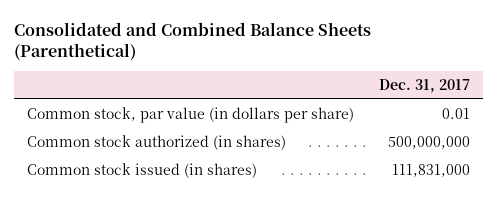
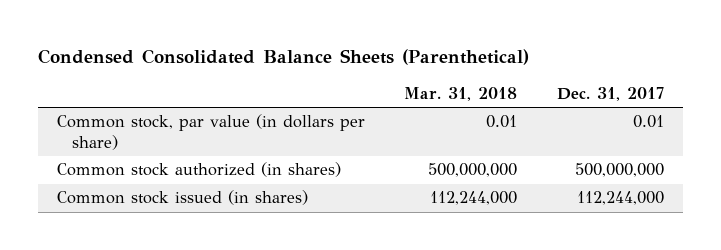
[14,21,372,62] Consolidated and Combined Balance Sheets (Parenthetical) -> [37,49,529,66] Condensed Consolidated Balance Sheets (Parenthetical)
none -> [404,87,518,102] Mar. 31, 2018
[392,163,471,177] 111,831,000 -> [576,191,664,206] 112,244,000

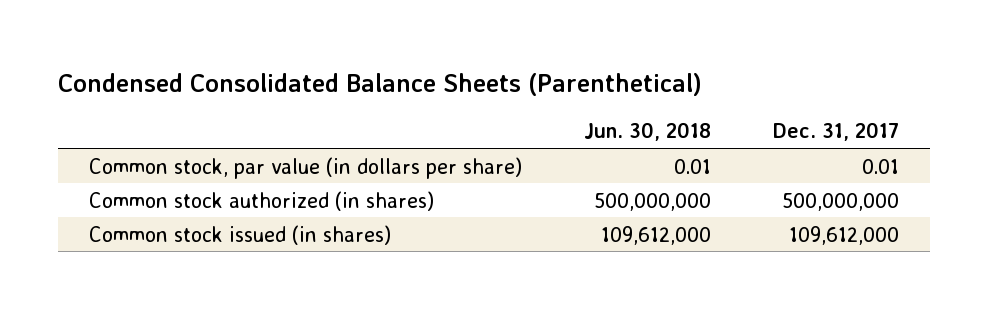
[404,87,518,102] Mar. 31, 2018 -> none
none -> [584,122,712,142] Jun. 30, 2018
[576,191,664,206] 112,244,000 -> [788,225,899,245] 109,612,000

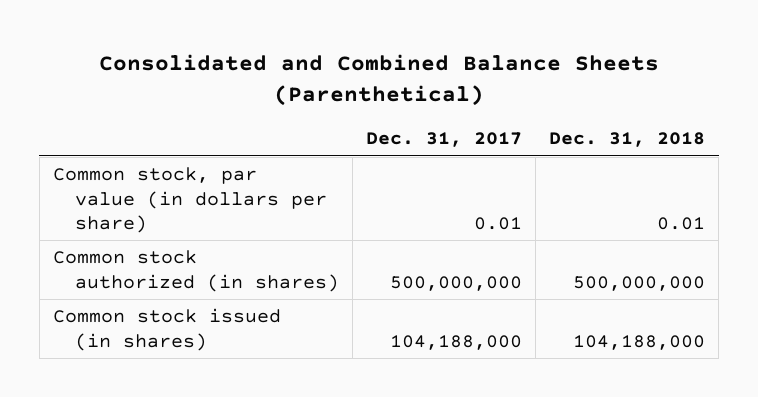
[58,73,703,97] Condensed Consolidated Balance Sheets (Parenthetical) -> [99,54,660,106] Consolidated and Combined Balance Sheets (Parenthetical)
[584,122,712,142] Jun. 30, 2018 -> none
none -> [549,132,706,148] Dec. 31, 2018
[788,225,899,245] 109,612,000 -> [390,334,523,350] 104,188,000

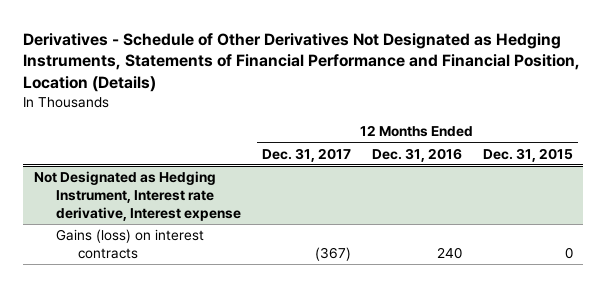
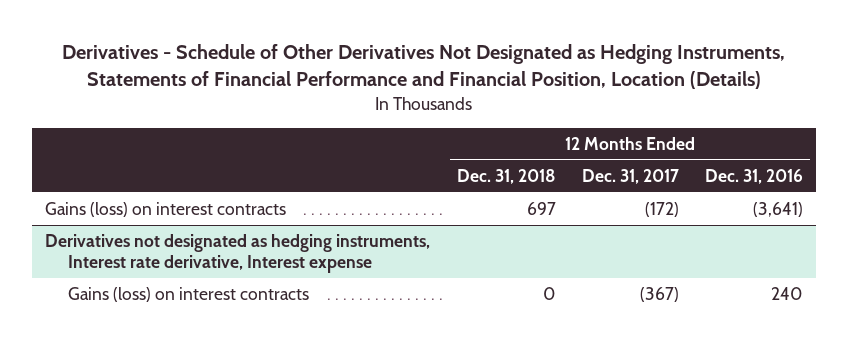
[482,147,573,162] Dec. 31, 2015 -> none
none -> [456,168,556,184] Dec. 31, 2018
none -> [45,202,287,218] Gains (loss) on interest contracts
[33,170,241,221] Not Designated as Hedging Instrument, Interest rate derivative, Interest expense -> [45,234,431,274] Derivatives not designated as hedging instruments, Interest rate derivative, Interest expense

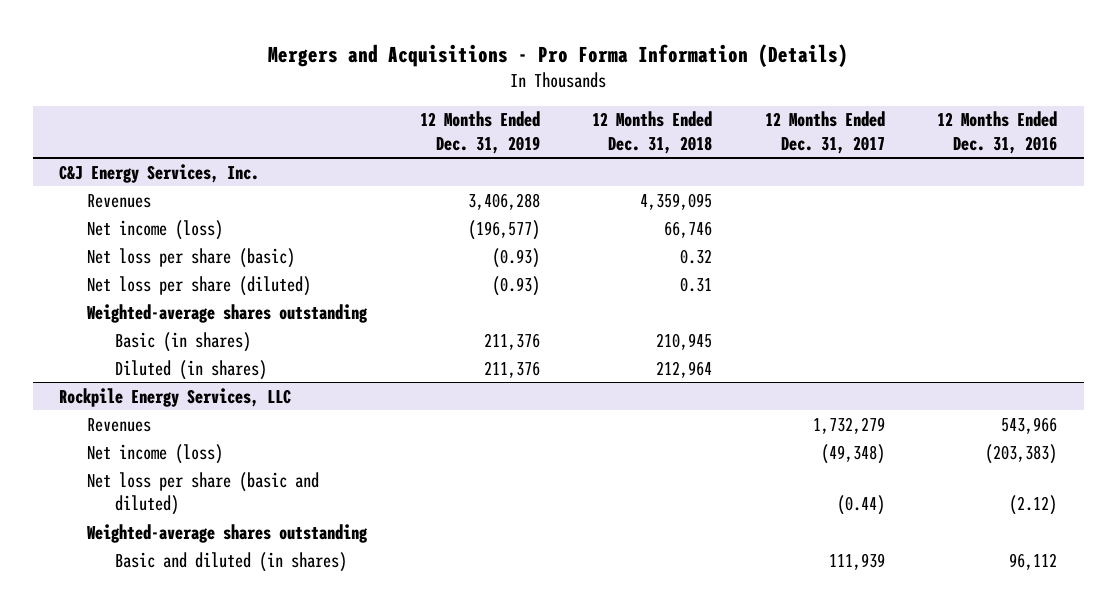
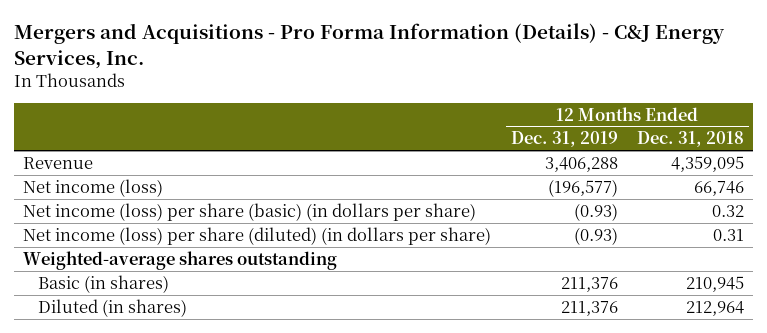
[268,43,849,67] Mergers and Acquisitions - Pro Forma Information (Details) -> [13,23,725,69] Mergers and Acquisitions - Pro Forma Information (Details) - C&J Energy Services, Inc.
[764,111,885,154] 12 Months Ended Dec. 31, 2017 -> none
[937,111,1058,154] 12 Months Ended Dec. 31, 2016 -> none
[59,163,260,183] C&J Energy Services, Inc. -> none
[87,193,152,208] Revenues -> [23,156,94,169] Revenue
[87,247,296,268] Net loss per share (basic) -> [23,202,477,221] Net income (loss) per share (basic) (in dollars per share)
[87,275,312,296] Net loss per share (diluted) -> [23,226,492,245] Net income (loss) per share (diluted) (in dollars per share)
[59,387,292,407] Rockpile Energy Services, LLC -> none
[87,417,152,432] Revenues -> none
[87,443,224,464] Net income (loss) -> none
[87,471,320,515] Net loss per share (basic and diluted) -> none
[87,523,369,543] Weighted-average shares outstanding -> none
[115,551,348,572] Basic and diluted (in shares) -> none

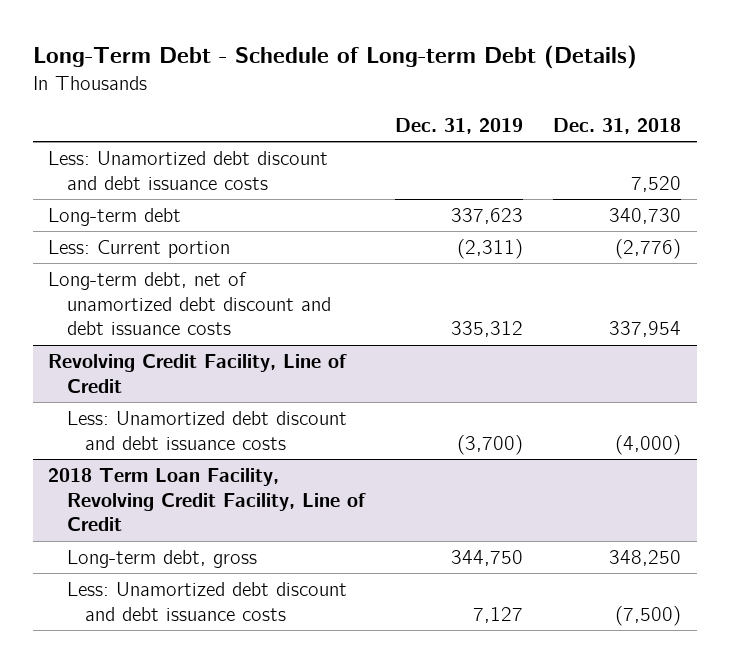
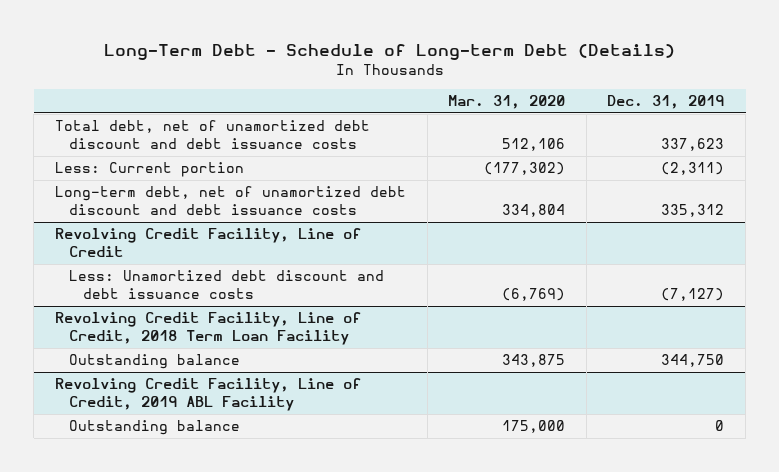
[553,117,682,134] Dec. 31, 2018 -> none
none -> [448,95,566,110] Mar. 31, 2020
[48,150,329,190] Less: Unamortized debt discount and debt issuance costs -> none
[48,207,182,226] Long-term debt -> [54,120,370,150] Total debt, net of unamortized debt discount and debt issuance costs
[66,581,347,621] Less: Unamortized debt discount and debt issuance costs -> none
[456,434,523,455] (3,700) -> [661,288,725,302] (7,127)
[48,467,366,532] 2018 Term Loan Facility, Revolving Credit Facility, Line of Credit -> [54,312,361,346] Revolving Credit Facility, Line of Credit, 2018 Term Loan Facility
[66,549,257,568] Long-term debt, gross -> [68,354,240,370] Outstanding balance
none -> [54,378,361,412] Revolving Credit Facility, Line of Credit, 2019 ABL Facility
none -> [68,420,240,436] Outstanding balance

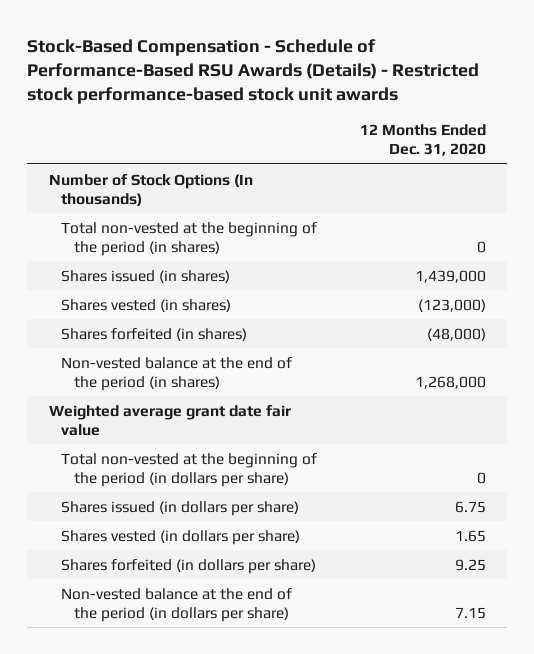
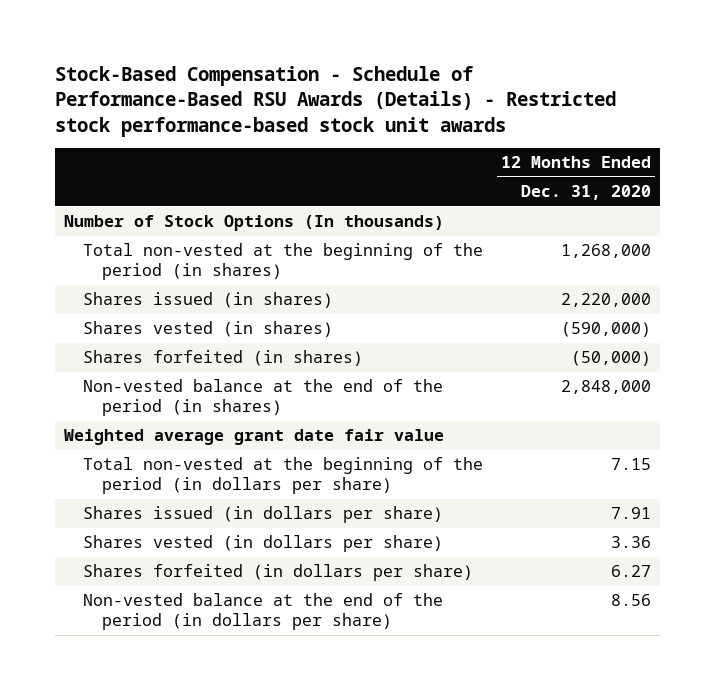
[476,240,486,253] 0 -> [560,244,651,259] 1,268,000
[414,269,486,283] 1,439,000 -> [560,293,651,308] 2,220,000
[417,298,486,312] (123,000) -> [560,322,651,338] (590,000)
[426,327,486,341] (48,000) -> [570,351,651,367] (50,000)
[414,375,486,389] 1,268,000 -> [560,380,651,395] 2,848,000
[476,471,486,484] 0 -> [610,458,651,471] 7.15
[454,500,486,513] 6.75 -> [610,507,651,520] 7.91
[454,529,486,542] 1.65 -> [610,536,651,549] 3.36
[454,558,486,571] 9.25 -> [610,565,651,578] 6.27
[454,606,486,619] 7.15 -> [610,594,651,607] 8.56

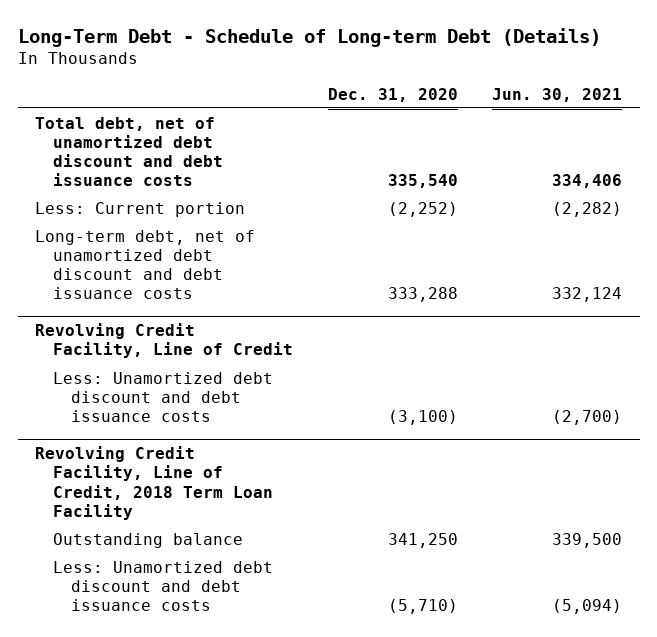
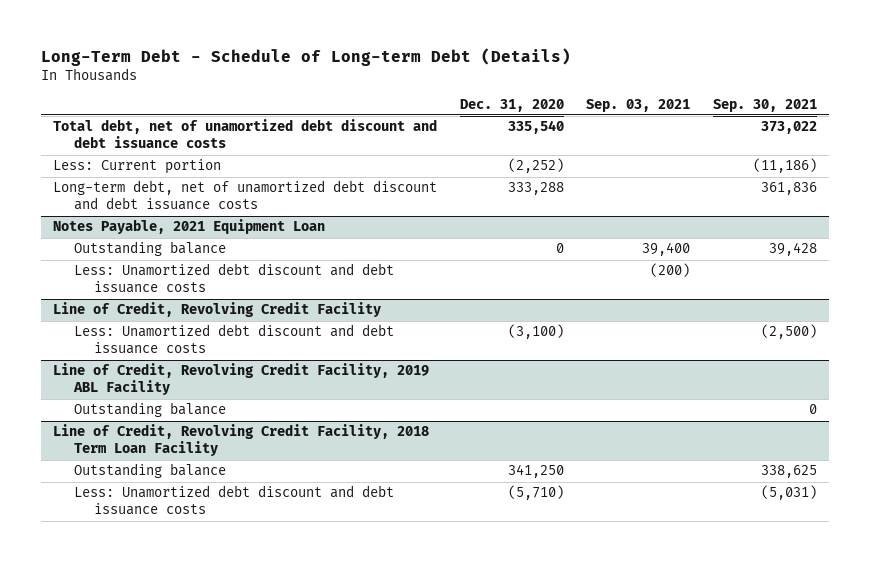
[492,87,623,102] Jun. 30, 2021 -> none
none -> [586,98,691,112] Sep. 03, 2021
none -> [713,98,818,112] Sep. 30, 2021
none -> [52,219,325,235] Notes Payable, 2021 Equipment Loan
none -> [73,241,226,257] Outstanding balance
none -> [73,263,394,294] Less: Unamortized debt discount and debt issuance costs
[35,323,294,359] Revolving Credit Facility, Line of Credit -> [52,302,381,318] Line of Credit, Revolving Credit Facility
none -> [52,363,429,396] Line of Credit, Revolving Credit Facility, 2019 ABL Facility
none -> [73,402,226,418] Outstanding balance
[35,446,274,520] Revolving Credit Facility, Line of Credit, 2018 Term Loan Facility -> [52,424,429,457] Line of Credit, Revolving Credit Facility, 2018 Term Loan Facility

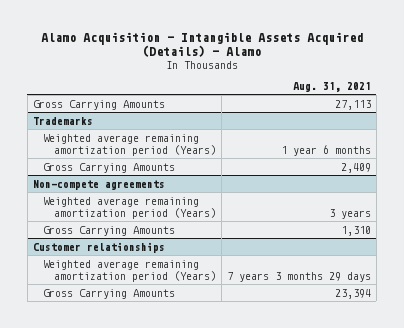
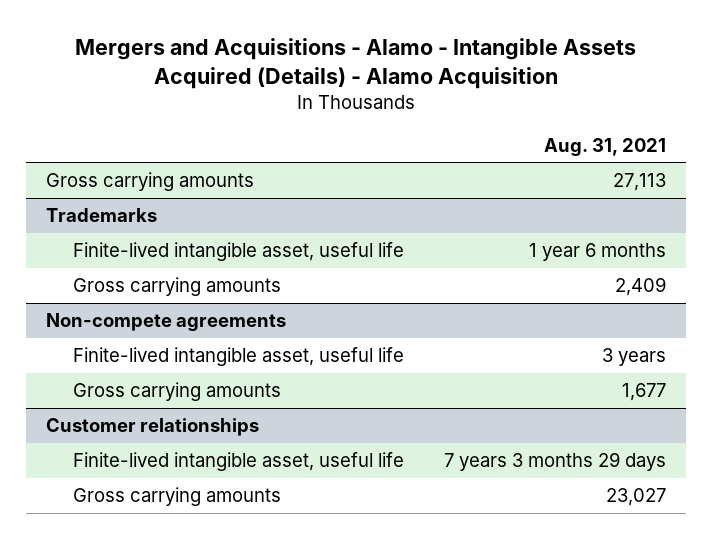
[40,31,363,58] Alamo Acquisition - Intangible Assets Acquired (Details) - Alamo -> [74,37,636,89] Mergers and Acquisitions - Alamo - Intangible Assets Acquired (Details) - Alamo Acquisition
[33,99,166,110] Gross Carrying Amounts -> [45,172,254,192] Gross carrying amounts
[43,133,216,156] Weighted average remaining amortization period (Years) -> [72,242,404,262] Finite-lived intangible asset, useful life
[43,162,176,173] Gross Carrying Amounts -> [72,277,281,297] Gross carrying amounts
[43,196,216,219] Weighted average remaining amortization period (Years) -> [72,347,404,367] Finite-lived intangible asset, useful life
[43,225,176,236] Gross Carrying Amounts -> [72,382,281,402] Gross carrying amounts
[340,225,371,236] 1,310 -> [621,383,666,402] 1,677
[43,259,216,282] Weighted average remaining amortization period (Years) -> [72,452,404,472] Finite-lived intangible asset, useful life
[43,288,176,299] Gross Carrying Amounts -> [72,487,281,507] Gross carrying amounts
[334,288,371,299] 23,394 -> [605,488,666,507] 23,027

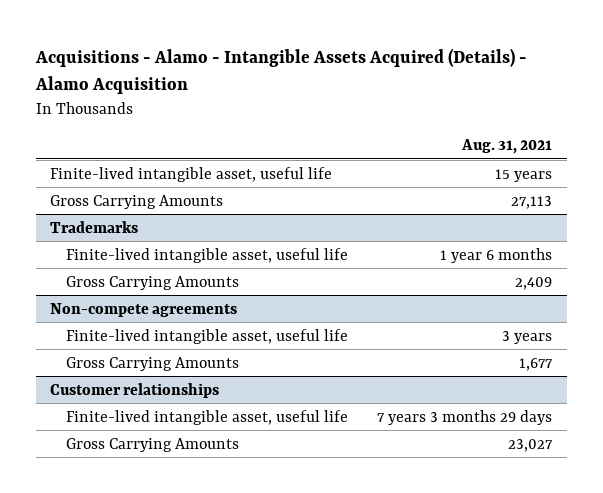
[74,37,636,89] Mergers and Acquisitions - Alamo - Intangible Assets Acquired (Details) - Alamo Acquisition -> [34,47,527,94] Acquisitions - Alamo - Intangible Assets Acquired (Details) - Alamo Acquisition
none -> [50,166,333,182] Finite-lived intangible asset, useful life
[45,172,254,192] Gross carrying amounts -> [50,194,224,209] Gross Carrying Amounts
[72,277,281,297] Gross carrying amounts -> [66,275,240,290] Gross Carrying Amounts
[72,382,281,402] Gross carrying amounts -> [66,356,240,371] Gross Carrying Amounts
[72,487,281,507] Gross carrying amounts -> [66,437,240,452] Gross Carrying Amounts

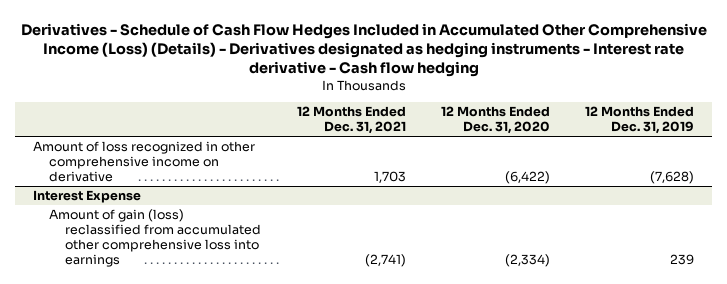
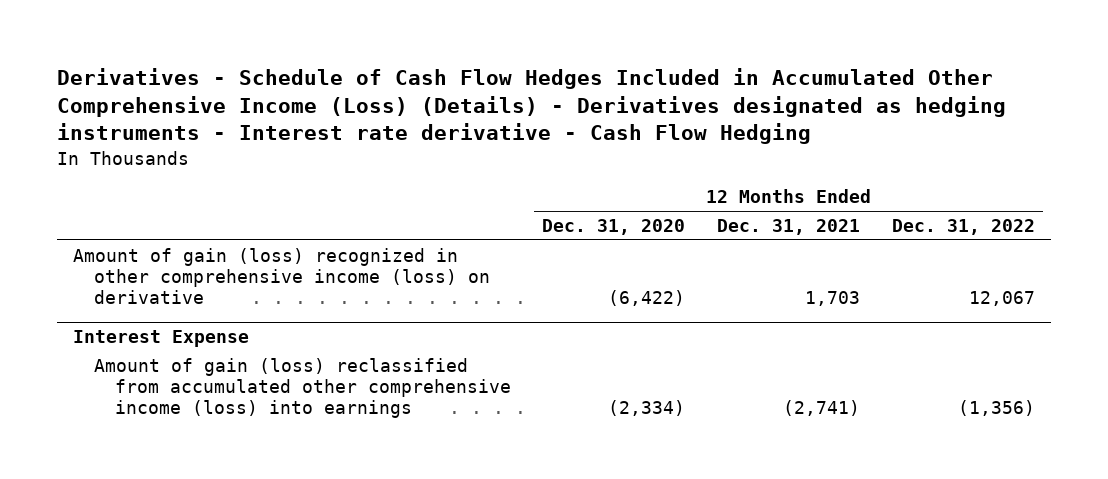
[20,22,707,78] Derivatives - Schedule of Cash Flow Hedges Included in Accumulated Other Comprehensive Income (Loss) (Details) - Derivatives designated as hedging instruments - Interest rate derivative - Cash flow hedging -> [57,67,1007,145] Derivatives - Schedule of Cash Flow Hedges Included in Accumulated Other Comprehensive Income (Loss) (Details) - Derivatives designated as hedging instruments - Interest rate derivative - Cash Flow Hedging
[585,106,695,135] 12 Months Ended Dec. 31, 2019 -> none
none -> [891,218,1035,235] Dec. 31, 2022
[33,140,256,183] Amount of loss recognized in other comprehensive income on derivative -> [72,247,490,304] Amount of gain (loss) recognized in other comprehensive income (loss) on derivative
[49,208,262,268] Amount of gain (loss) reclassified from accumulated other comprehensive loss into earnings -> [93,357,511,418] Amount of gain (loss) reclassified from accumulated other comprehensive income (loss) into earnings

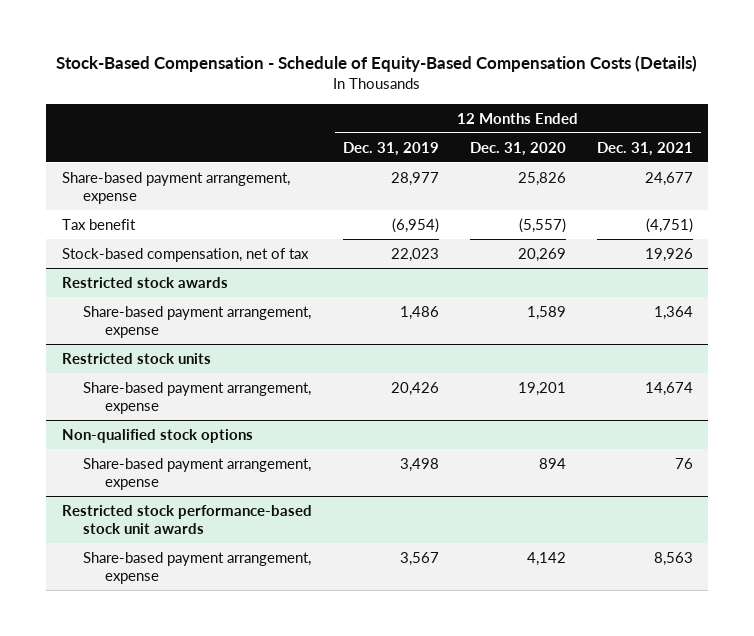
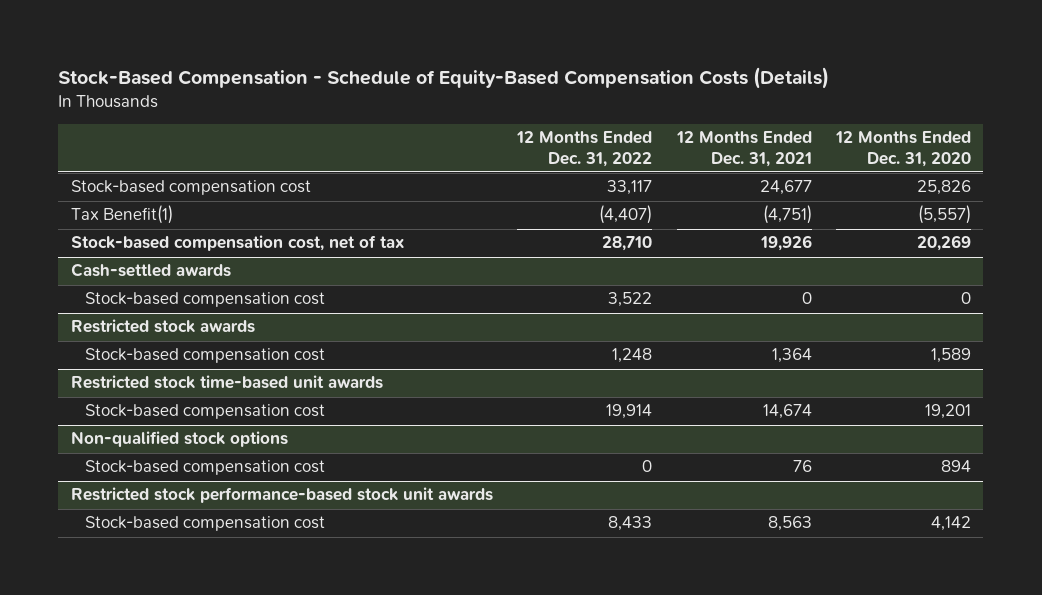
[342,141,439,156] Dec. 31, 2019 -> none
none -> [516,131,653,167] 12 Months Ended Dec. 31, 2022
[61,171,290,204] Share-based payment arrangement, expense -> [70,180,311,196] Stock-based compensation cost
[61,218,136,230] Tax benefit -> [70,205,173,225] Tax Benefit(1)
[61,247,309,262] Stock-based compensation, net of tax -> [70,235,404,252] Stock-based compensation cost, net of tax
none -> [70,263,231,278] Cash-settled awards
none -> [84,292,325,308] Stock-based compensation cost
[83,305,312,338] Share-based payment arrangement, expense -> [84,348,325,364] Stock-based compensation cost
[61,352,211,364] Restricted stock units -> [70,375,383,390] Restricted stock time-based unit awards
[83,381,312,414] Share-based payment arrangement, expense -> [84,404,325,420] Stock-based compensation cost
[83,457,312,490] Share-based payment arrangement, expense -> [84,460,325,476] Stock-based compensation cost
[83,551,312,584] Share-based payment arrangement, expense -> [84,516,325,532] Stock-based compensation cost

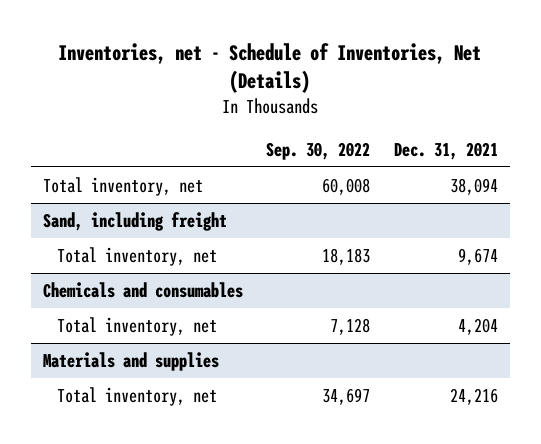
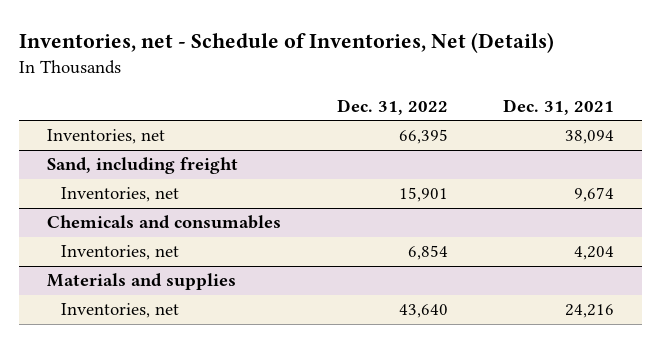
[266,141,371,160] Sep. 30, 2022 -> none
none -> [336,99,448,116] Dec. 31, 2022
[42,177,203,197] Total inventory, net -> [47,129,166,145] Inventories, net
[57,247,218,267] Total inventory, net -> [60,187,179,203] Inventories, net
[57,317,218,337] Total inventory, net -> [60,245,179,261] Inventories, net
[57,387,218,407] Total inventory, net -> [60,303,179,319] Inventories, net

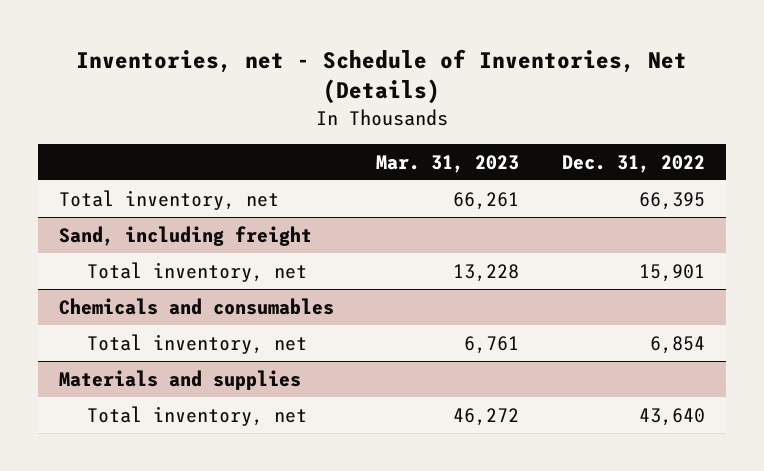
[503,99,615,116] Dec. 31, 2021 -> none
none -> [376,154,520,173] Mar. 31, 2023
[47,129,166,145] Inventories, net -> [58,189,279,210] Total inventory, net
[60,187,179,203] Inventories, net -> [86,261,307,282] Total inventory, net
[60,245,179,261] Inventories, net -> [86,333,307,354] Total inventory, net
[60,303,179,319] Inventories, net -> [86,405,307,426] Total inventory, net

